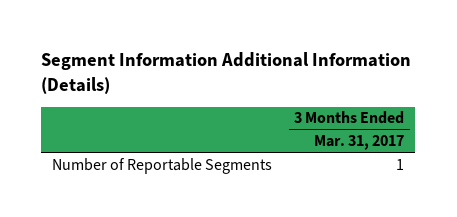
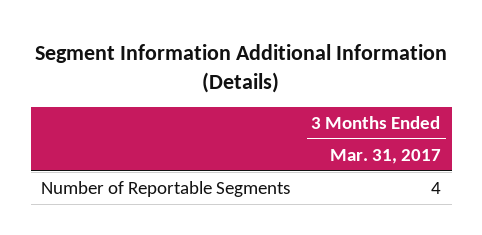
[396,158,405,170] 1 -> [430,181,441,194] 4

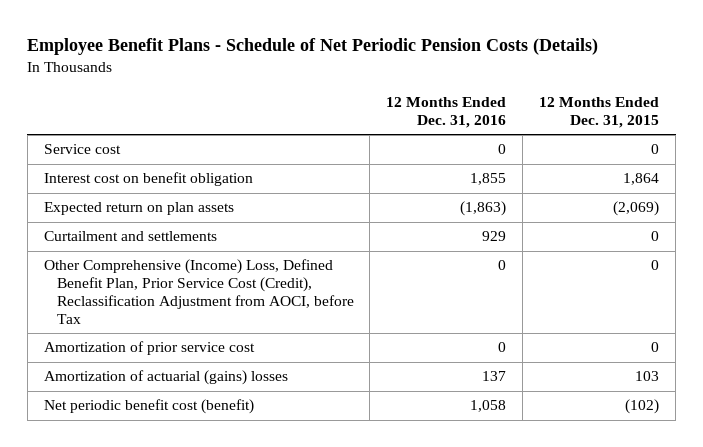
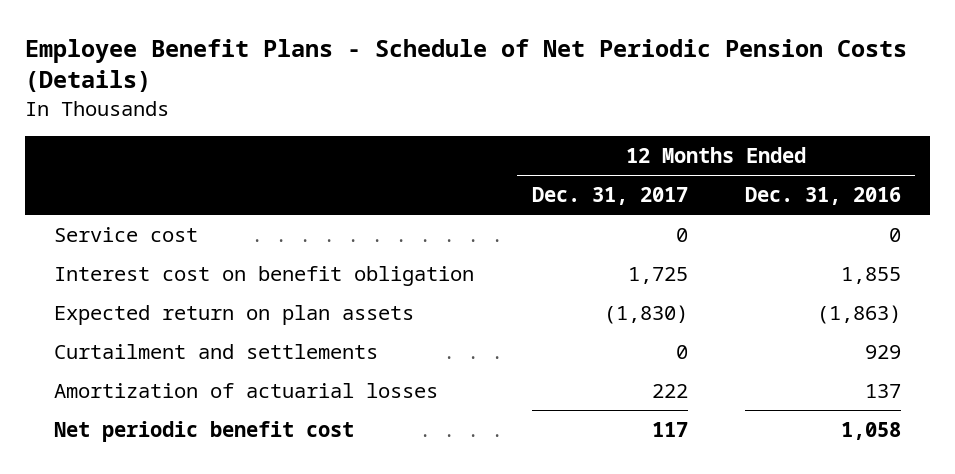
[539,97,660,128] 12 Months Ended Dec. 31, 2015 -> none
none -> [531,187,688,206] Dec. 31, 2017
[43,259,354,324] Other Comprehensive (Income) Loss, Defined Benefit Plan, Prior Service Cost (Credit), Reclassification Adjustment from AOCI, before Tax -> none
[43,341,255,356] Amortization of prior service cost -> none
[43,370,288,386] Amortization of actuarial (gains) losses -> [53,382,438,398] Amortization of actuarial losses
[43,399,254,415] Net periodic benefit cost (benefit) -> [53,420,354,442] Net periodic benefit cost

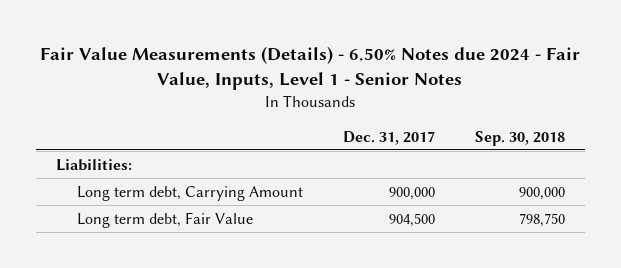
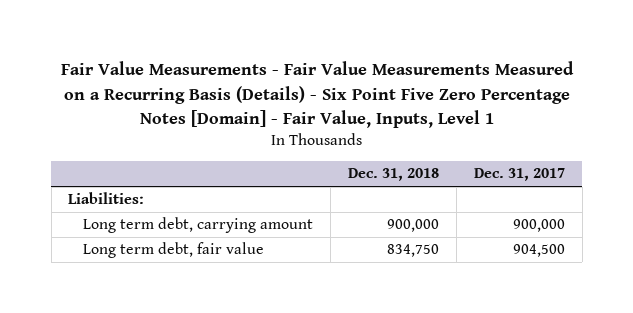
[40,46,581,91] Fair Value Measurements (Details) - 6.50% Notes due 2024 - Fair Value, Inputs, Level 1 - Senior Notes -> [60,61,574,129] Fair Value Measurements - Fair Value Measurements Measured on a Recurring Basis (Details) - Six Point Five Zero Percentage Notes [Domain] - Fair Value, Inputs, Level 1
[475,130,566,146] Sep. 30, 2018 -> none
none -> [347,168,439,182] Dec. 31, 2018
[77,185,304,201] Long term debt, Carrying Amount -> [83,217,314,234] Long term debt, carrying amount
[77,211,254,228] Long term debt, Fair Value -> [83,242,265,259] Long term debt, fair value

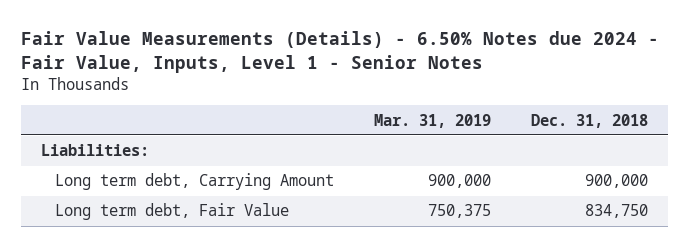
[60,61,574,129] Fair Value Measurements - Fair Value Measurements Measured on a Recurring Basis (Details) - Six Point Five Zero Percentage Notes [Domain] - Fair Value, Inputs, Level 1 -> [21,31,660,73] Fair Value Measurements (Details) - 6.50% Notes due 2024 - Fair Value, Inputs, Level 1 - Senior Notes
[473,168,565,182] Dec. 31, 2017 -> none
none -> [373,113,491,128] Mar. 31, 2019
[83,217,314,234] Long term debt, carrying amount -> [54,173,334,191] Long term debt, Carrying Amount
[83,242,265,259] Long term debt, fair value -> [54,203,289,221] Long term debt, Fair Value

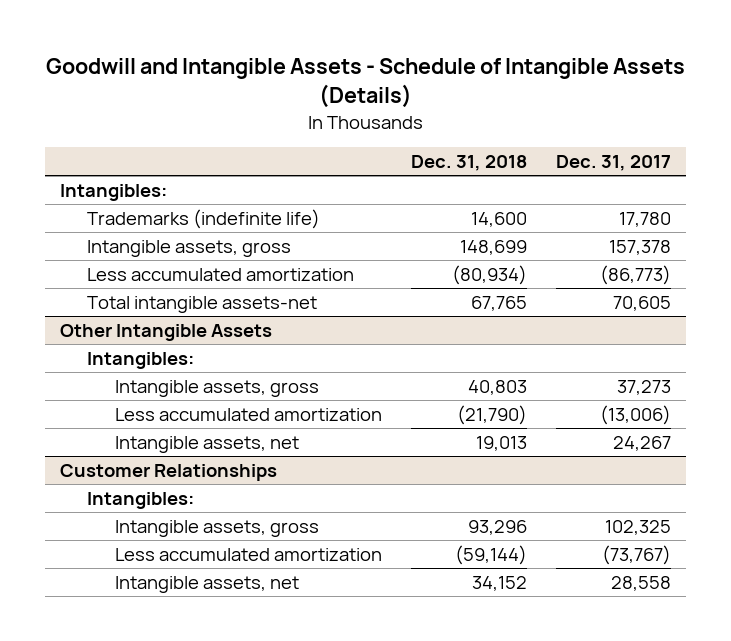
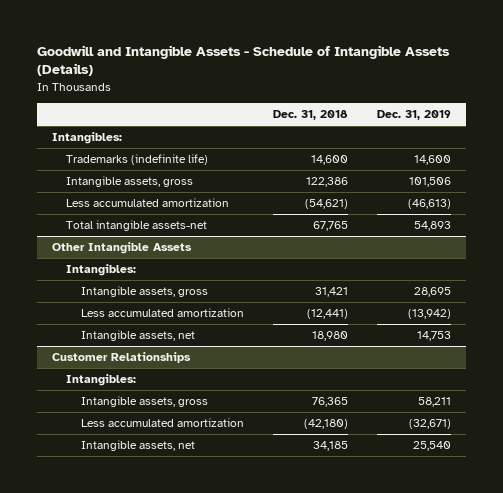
[556,155,672,172] Dec. 31, 2017 -> none
none -> [377,109,452,120] Dec. 31, 2019
[460,239,528,255] 148,699 -> [306,177,349,188] 122,386
[452,264,528,285] (80,934) -> [305,199,349,210] (54,621)
[468,379,528,395] 40,803 -> [315,287,349,298] 31,421
[457,404,528,425] (21,790) -> [307,309,349,320] (12,441)
[476,435,528,451] 19,013 -> [312,331,349,342] 18,980
[468,519,528,535] 93,296 -> [312,397,349,408] 76,365
[455,544,528,565] (59,144) -> [304,419,349,430] (42,180)
[472,575,528,591] 34,152 -> [313,441,349,452] 34,185

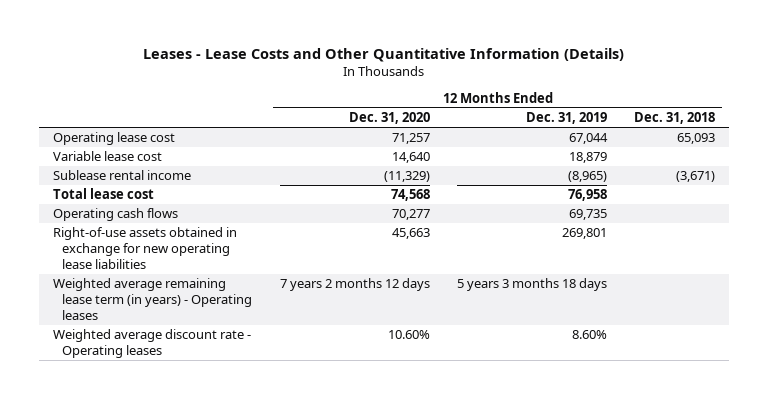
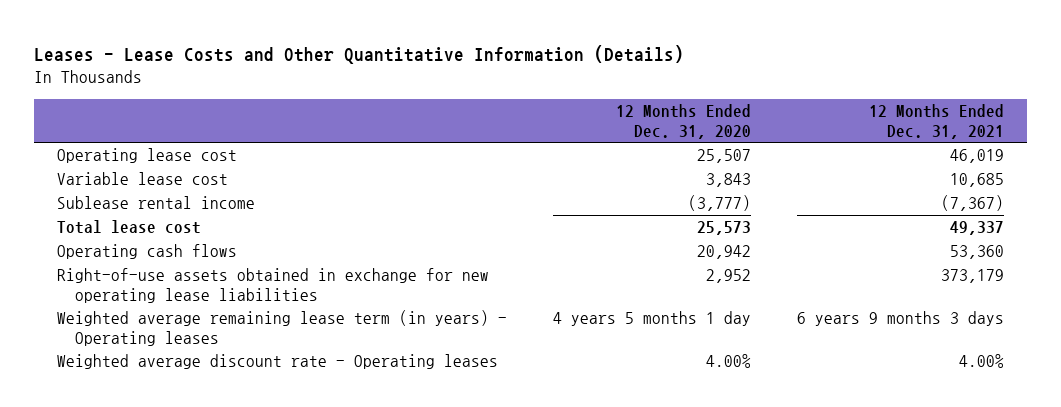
[526,112,608,125] Dec. 31, 2019 -> none
[634,112,716,125] Dec. 31, 2018 -> none
none -> [869,104,1005,139] 12 Months Ended Dec. 31, 2021
[391,133,430,145] 71,257 -> [697,149,752,164] 25,507
[391,152,430,164] 14,640 -> [706,173,752,188] 3,843
[383,171,430,183] (11,329) -> [688,195,752,212] (3,777)
[390,189,430,202] 74,568 -> [697,221,752,236] 25,573
[391,209,430,221] 70,277 -> [697,245,752,260] 20,942
[391,228,430,240] 45,663 -> [706,269,752,284] 2,952
[279,278,430,292] 7 years 2 months 12 days -> [553,311,752,327] 4 years 5 months 1 day
[387,330,430,340] 10.60% -> [706,354,752,369] 4.00%

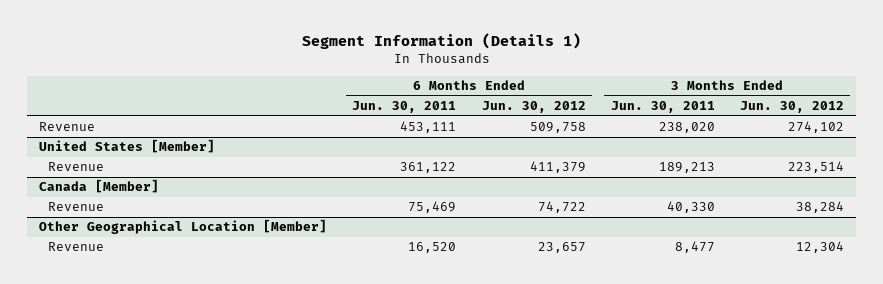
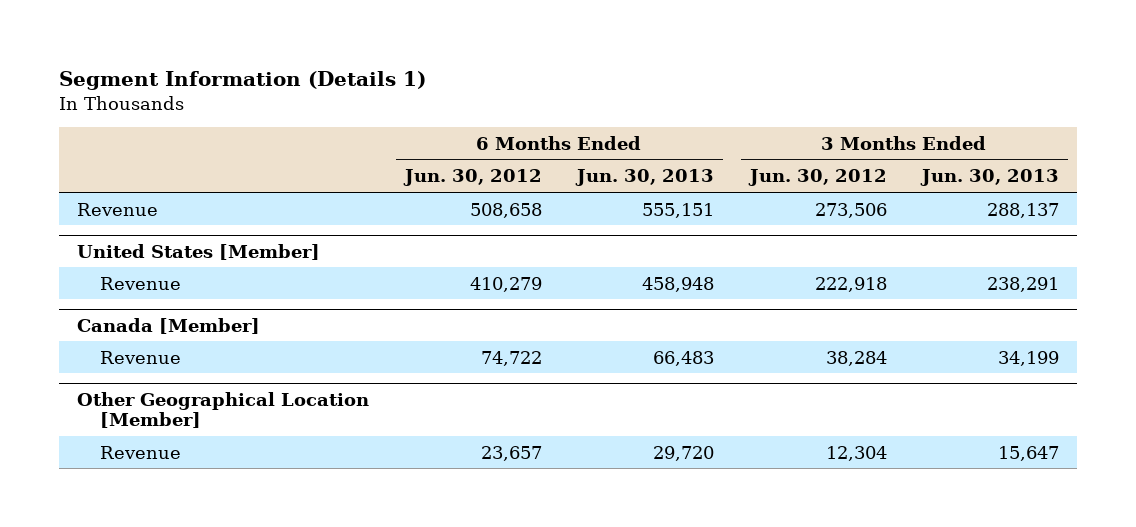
[352,100,457,113] Jun. 30, 2011 -> none
[610,100,715,113] Jun. 30, 2011 -> none
none -> [575,169,715,187] Jun. 30, 2013
none -> [920,169,1060,187] Jun. 30, 2013
[529,122,586,134] 509,758 -> [469,202,542,218] 508,658
[787,121,844,134] 274,102 -> [814,202,887,218] 273,506
[529,161,586,174] 411,379 -> [469,276,542,292] 410,279
[787,161,844,174] 223,514 -> [814,276,887,292] 222,918

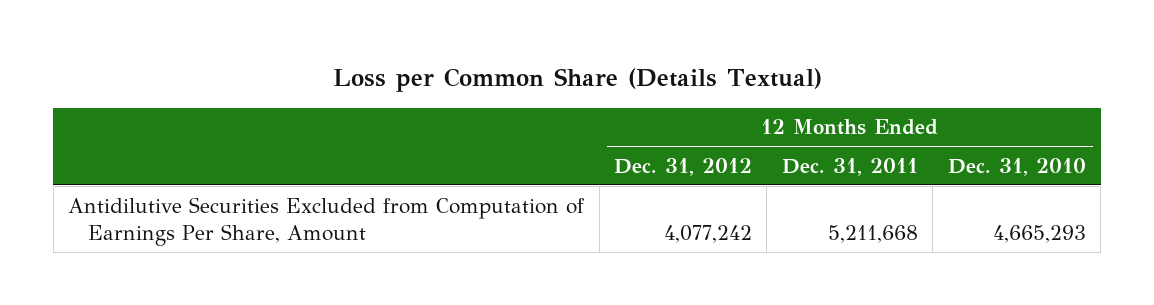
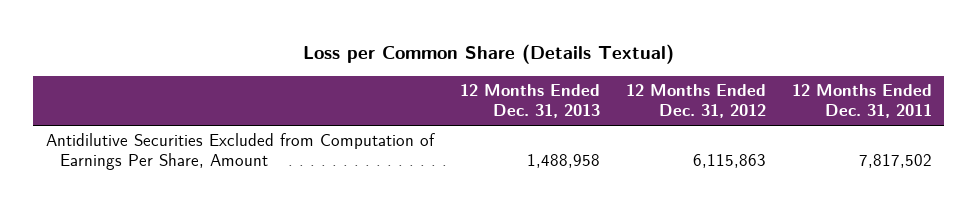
[947,157,1086,176] Dec. 31, 2010 -> none
none -> [460,84,601,119] 12 Months Ended Dec. 31, 2013
[664,225,753,244] 4,077,242 -> [692,154,766,169] 6,115,863
[827,225,918,244] 5,211,668 -> [858,154,932,169] 7,817,502

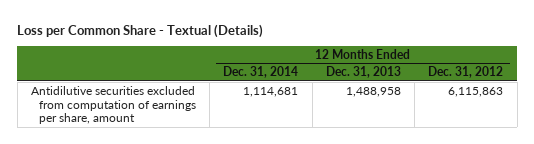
[302,44,674,65] Loss per Common Share (Details Textual) -> [17,23,264,38] Loss per Common Share - Textual (Details)
[791,84,932,119] 12 Months Ended Dec. 31, 2011 -> none
none -> [223,66,299,79] Dec. 31, 2014
[46,133,436,171] Antidilutive Securities Excluded from Computation of Earnings Per Share, Amount -> [30,85,196,125] Antidilutive securities excluded from computation of earnings per share, amount

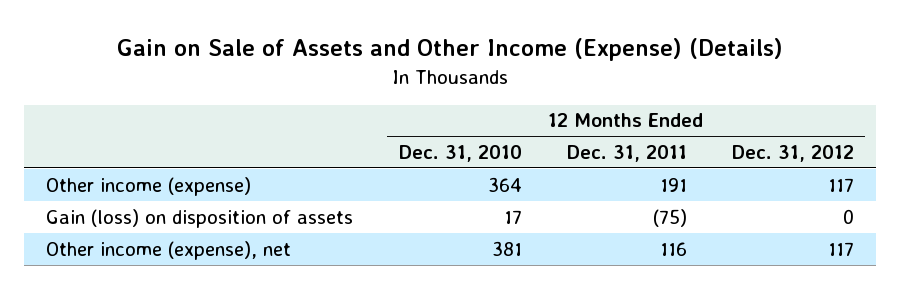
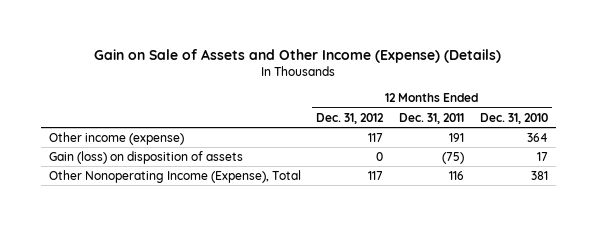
[46,240,292,260] Other income (expense), net -> [48,170,301,184] Other Nonoperating Income (Expense), Total

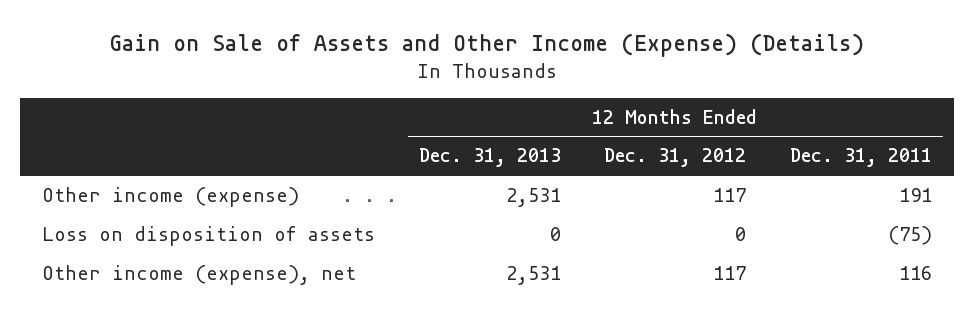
[480,112,549,124] Dec. 31, 2010 -> none
none -> [418,148,561,168] Dec. 31, 2013
[48,151,243,165] Gain (loss) on disposition of assets -> [42,226,376,247] Loss on disposition of assets
[48,170,301,184] Other Nonoperating Income (Expense), Total -> [42,265,357,286] Other income (expense), net

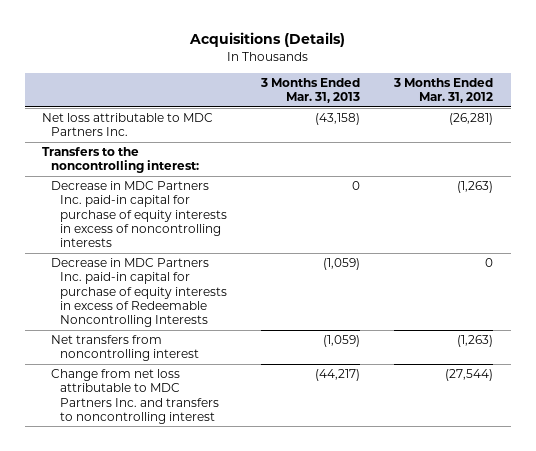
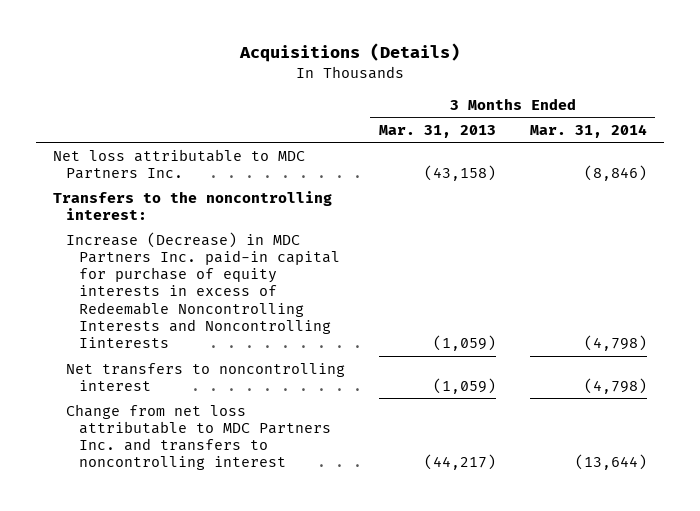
[393,78,494,104] 3 Months Ended Mar. 31, 2012 -> none
none -> [529,123,647,138] Mar. 31, 2014
[51,258,227,328] Decrease in MDC Partners Inc. paid-in capital for purchase of equity interests in excess of Redeemable Noncontrolling Interests -> none
[51,181,227,248] Decrease in MDC Partners Inc. paid-in capital for purchase of equity interests in excess of noncontrolling interests -> [65,231,340,349] Increase (Decrease) in MDC Partners Inc. paid-in capital for purchase of equity interests in excess of Redeemable Noncontrolling Interests and Noncontrolling Iinterests
[352,181,361,191] 0 -> [432,335,496,352] (1,059)
[51,335,199,362] Net transfers from noncontrolling interest -> [65,362,345,391] Net transfers to noncontrolling interest

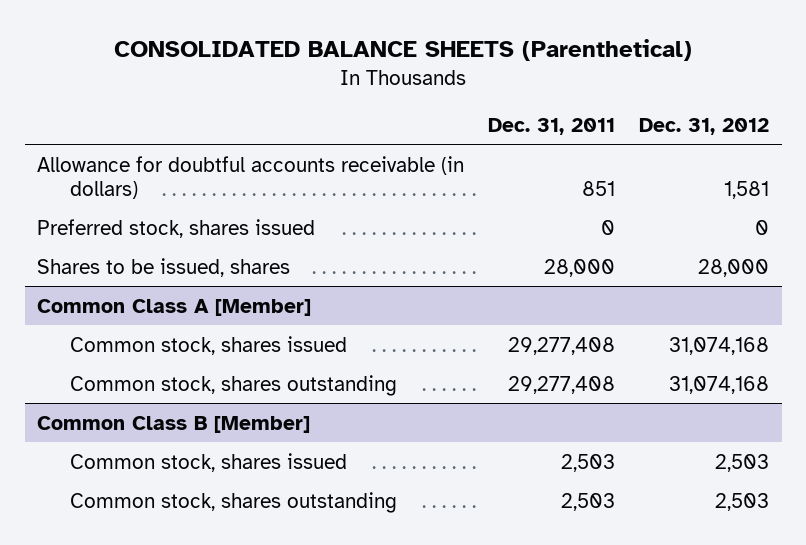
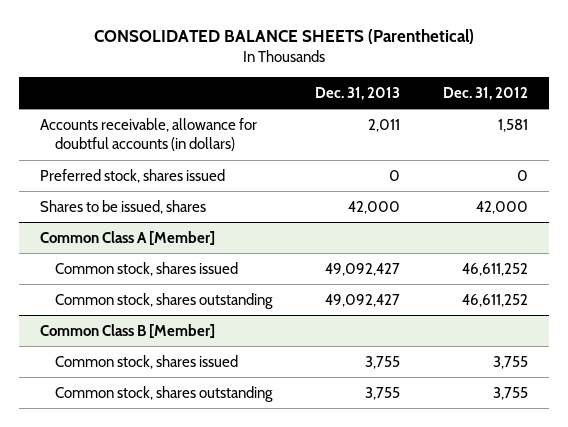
[488,117,616,135] Dec. 31, 2011 -> none
none -> [314,86,400,100] Dec. 31, 2013
[36,155,464,199] Allowance for doubtful accounts receivable (in dollars) -> [40,117,258,152] Accounts receivable, allowance for doubtful accounts (in dollars)
[698,258,770,277] 28,000 -> [475,200,528,214] 42,000
[669,336,770,355] 31,074,168 -> [461,262,528,276] 46,611,252
[669,375,770,394] 31,074,168 -> [461,293,528,307] 46,611,252
[715,453,770,472] 2,503 -> [492,355,528,369] 3,755
[715,492,770,511] 2,503 -> [492,386,528,400] 3,755

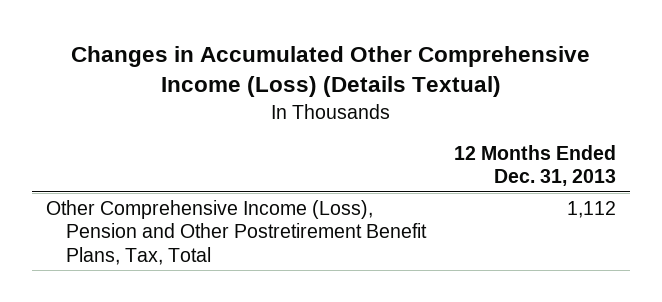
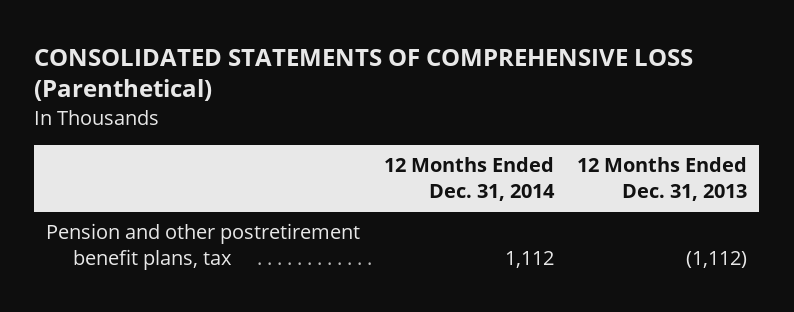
[71,46,591,98] Changes in Accumulated Other Comprehensive Income (Loss) (Details Textual) -> [34,48,694,102] CONSOLIDATED STATEMENTS OF COMPREHENSIVE LOSS (Parenthetical)
none -> [383,157,555,202] 12 Months Ended Dec. 31, 2014
[46,199,428,266] Other Comprehensive Income (Loss), Pension and Other Postretirement Benefit Plans, Tax, Total -> [46,223,361,271] Pension and other postretirement benefit plans, tax
[567,200,617,218] 1,112 -> [686,251,748,269] (1,112)

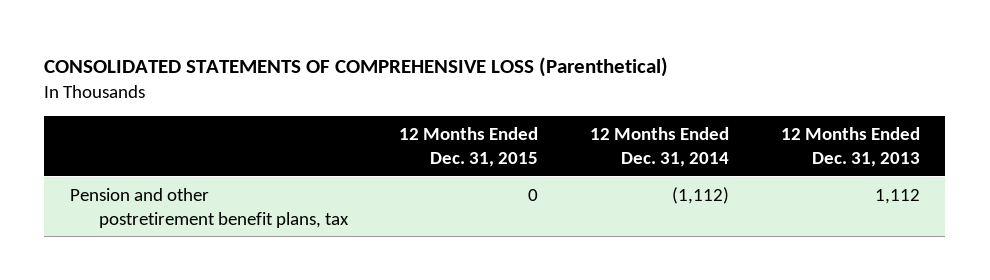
none -> [399,127,539,167] 12 Months Ended Dec. 31, 2015
[504,251,554,269] 1,112 -> [672,186,730,204] (1,112)
[686,251,748,269] (1,112) -> [874,188,920,204] 1,112

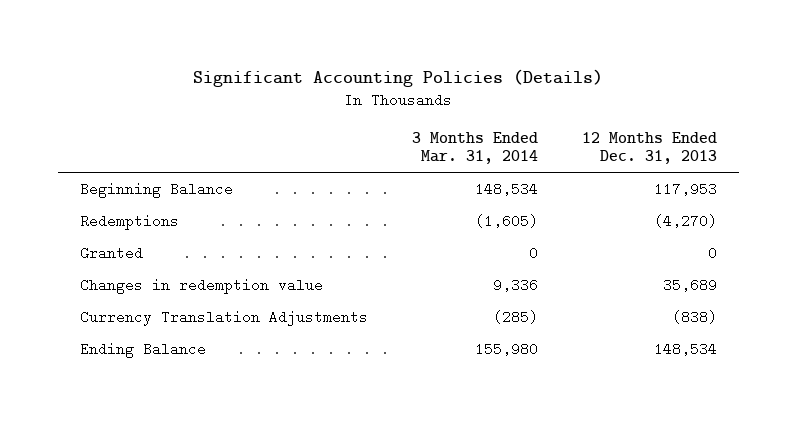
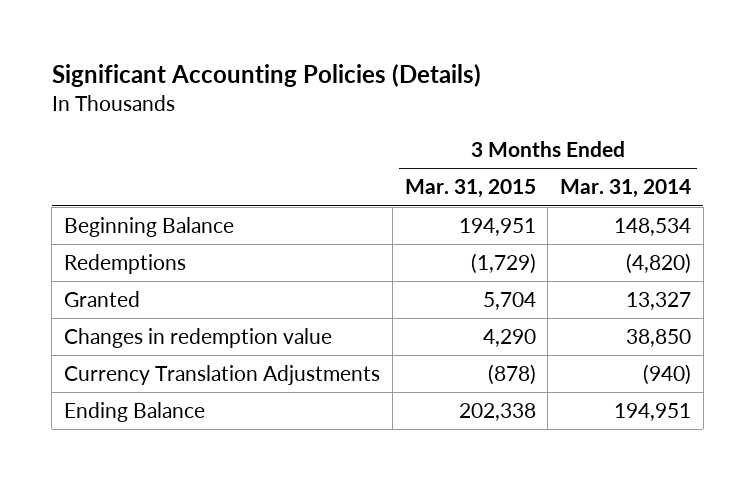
[581,131,717,165] 12 Months Ended Dec. 31, 2013 -> none
none -> [404,179,536,199] Mar. 31, 2015
[474,213,538,228] (1,605) -> [626,252,692,274] (4,820)
[528,245,538,260] 0 -> [626,291,692,310] 13,327
[492,277,538,292] 9,336 -> [626,328,692,347] 38,850
[492,309,538,324] (285) -> [643,363,692,385] (940)
[474,341,538,356] 155,980 -> [614,402,692,421] 194,951

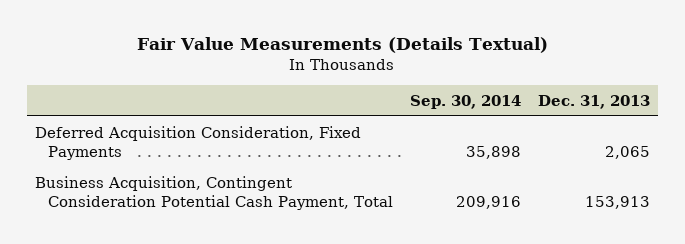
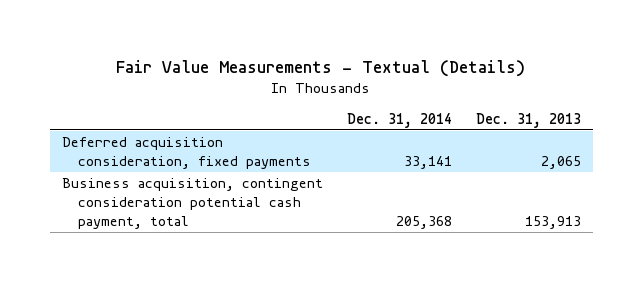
[137,36,549,53] Fair Value Measurements (Details Textual) -> [116,59,526,77] Fair Value Measurements - Textual (Details)
[409,94,521,109] Sep. 30, 2014 -> none
none -> [346,112,452,128] Dec. 31, 2014
[35,125,362,161] Deferred Acquisition Consideration, Fixed Payments -> [61,137,312,169] Deferred acquisition consideration, fixed payments
[35,175,394,211] Business Acquisition, Contingent Consideration Potential Cash Payment, Total -> [61,178,323,229] Business acquisition, contingent consideration potential cash payment, total

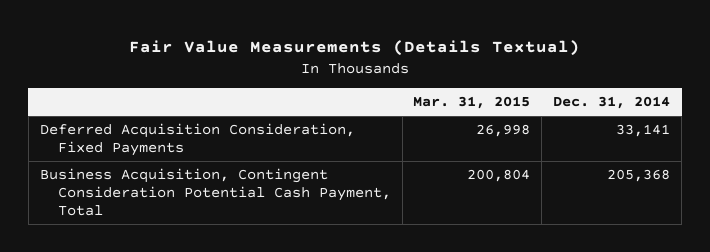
[116,59,526,77] Fair Value Measurements - Textual (Details) -> [128,40,580,57] Fair Value Measurements (Details Textual)
[475,112,581,128] Dec. 31, 2013 -> none
none -> [413,96,531,110] Mar. 31, 2015
[61,137,312,169] Deferred acquisition consideration, fixed payments -> [39,123,355,157] Deferred Acquisition Consideration, Fixed Payments
[61,178,323,229] Business acquisition, contingent consideration potential cash payment, total -> [39,168,391,217] Business Acquisition, Contingent Consideration Potential Cash Payment, Total

